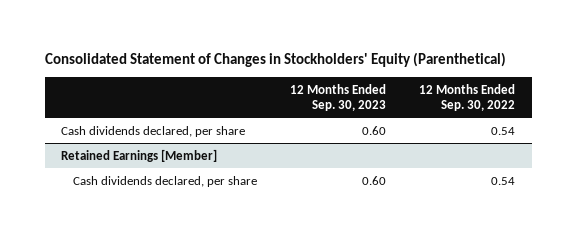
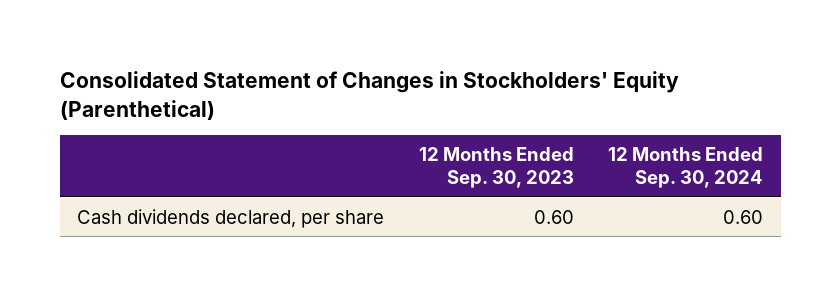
[419,83,516,112] 12 Months Ended Sep. 30, 2022 -> none
none -> [608,146,764,189] 12 Months Ended Sep. 30, 2024
[61,148,218,162] Retained Earnings [Member] -> none
[73,175,258,187] Cash dividends declared, per share -> none

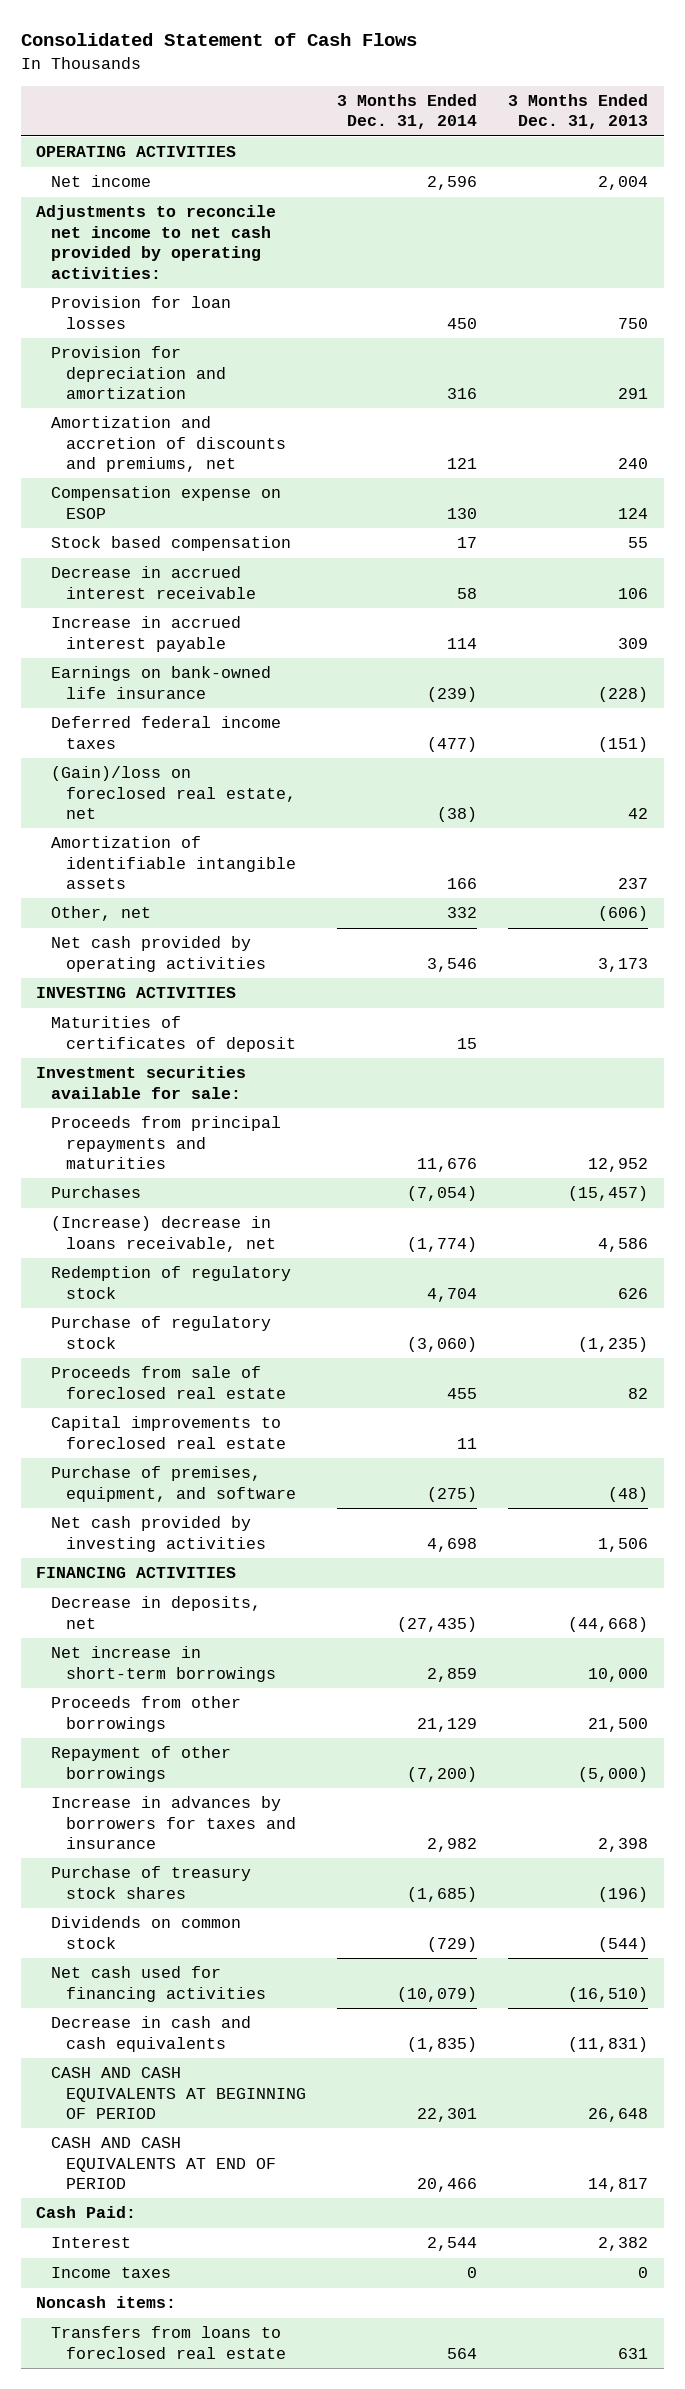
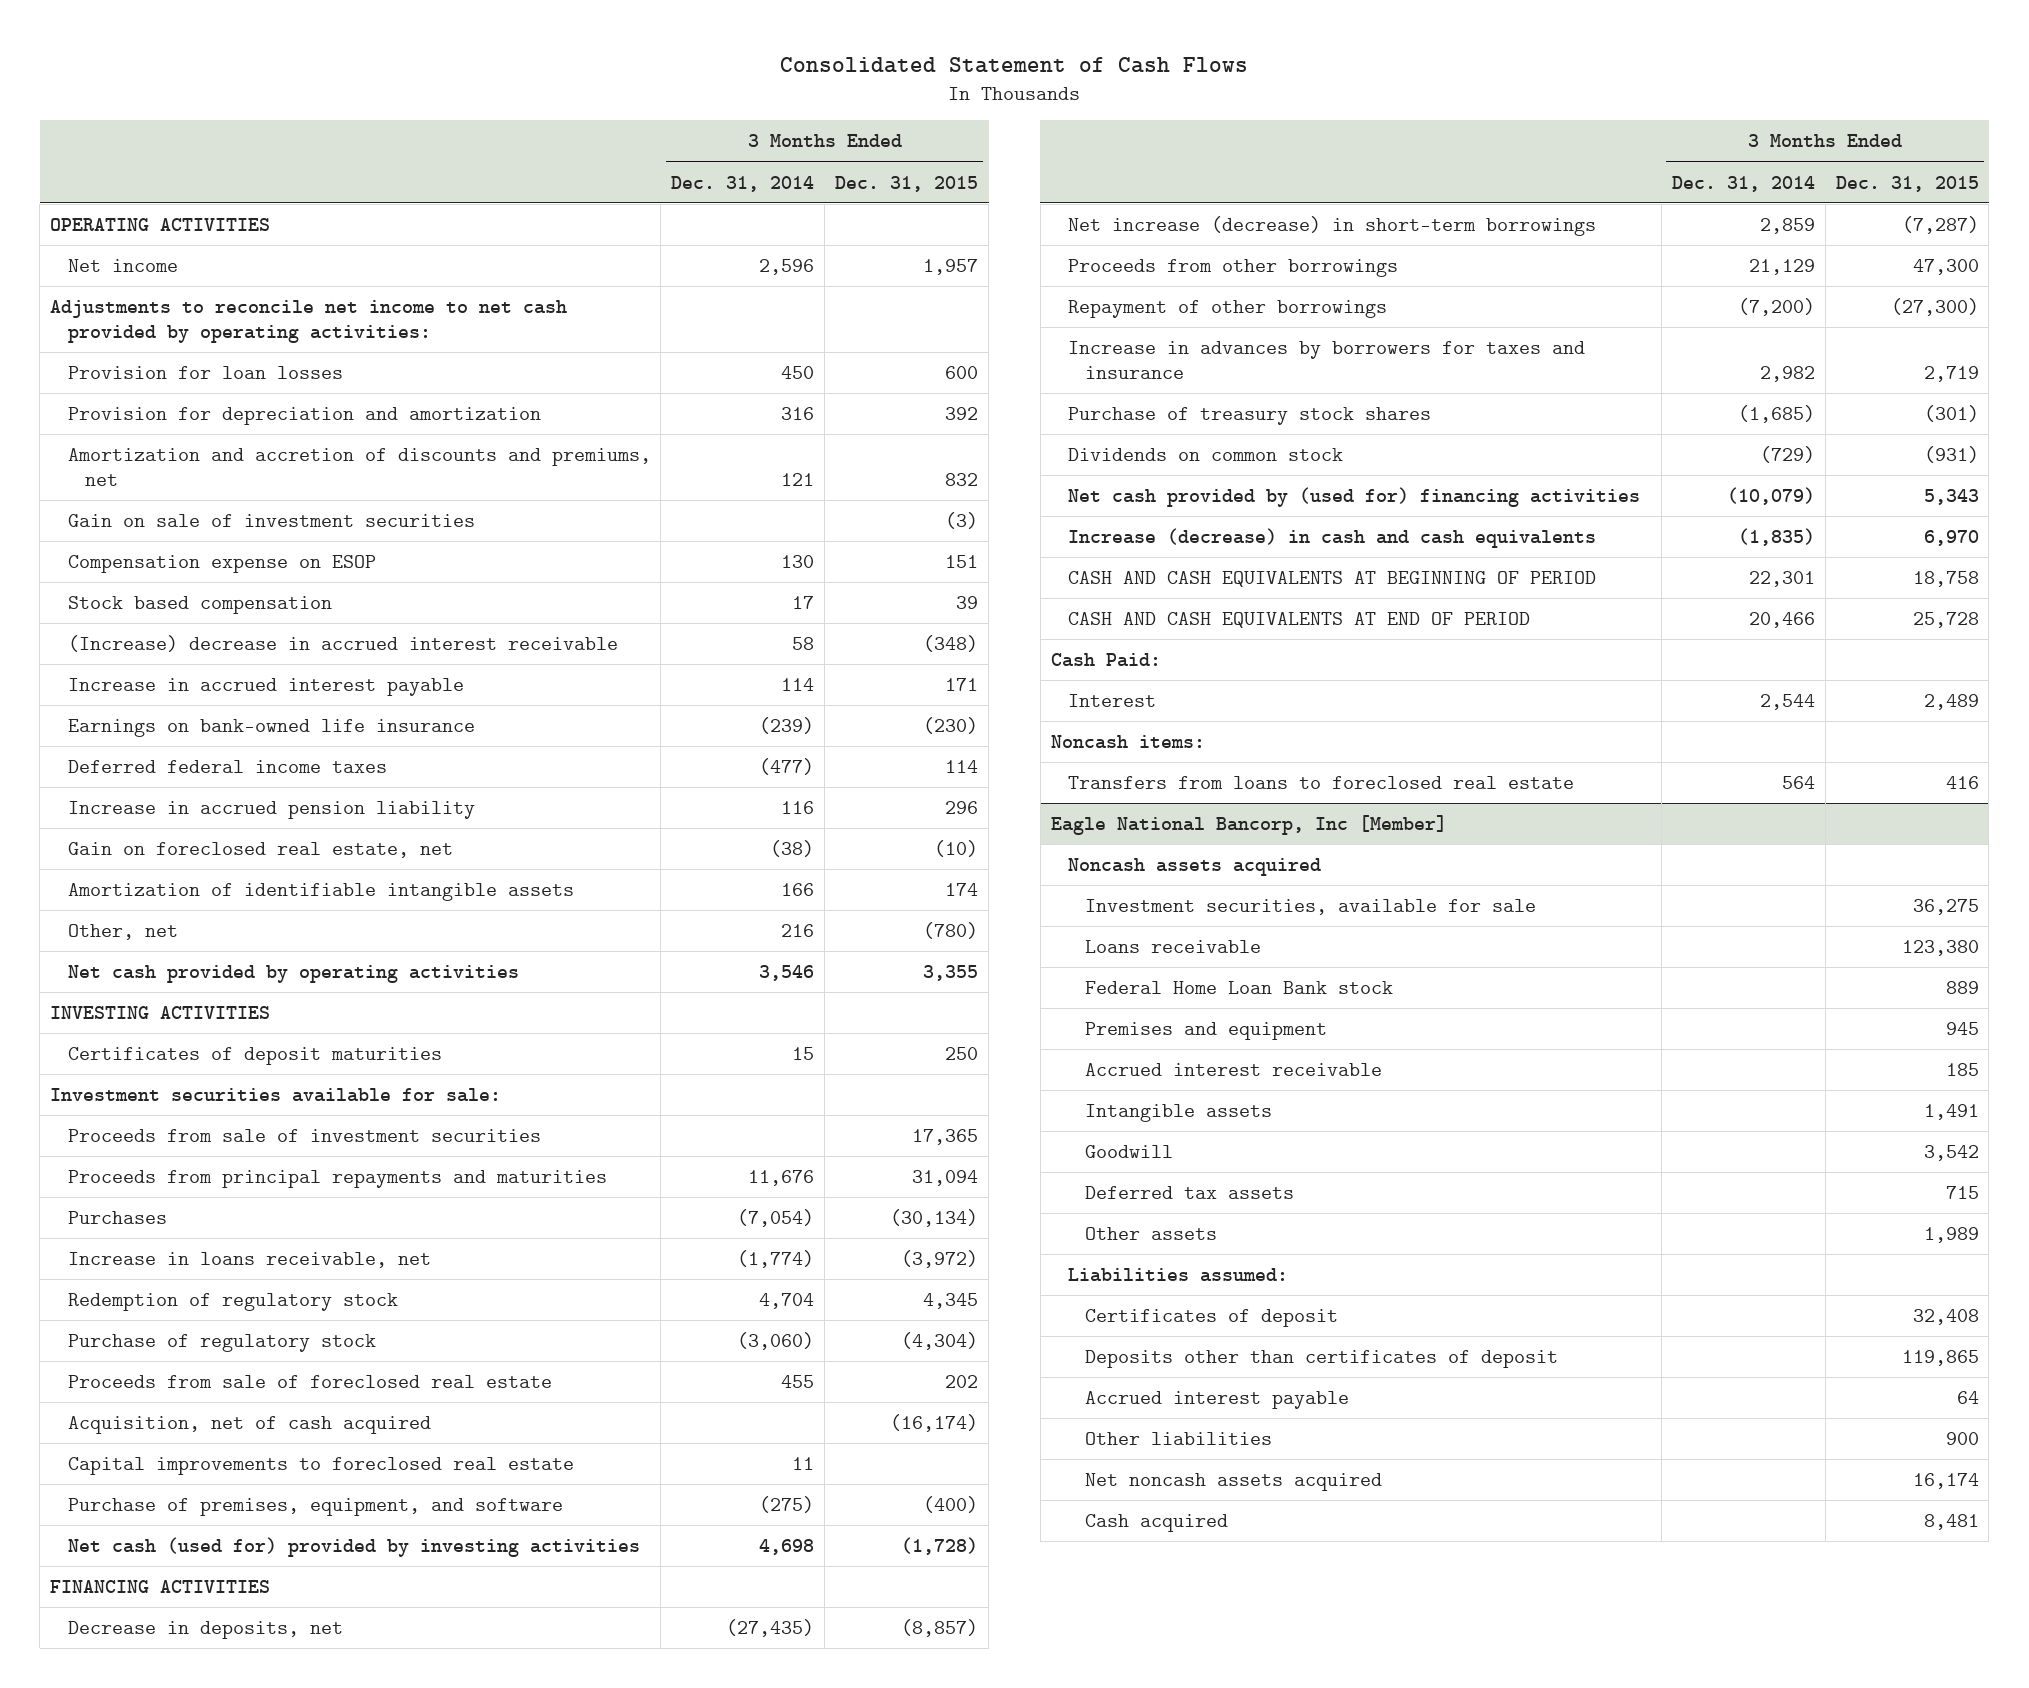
[508,93,649,130] 3 Months Ended Dec. 31, 2013 -> none
none -> [835,175,979,192] Dec. 31, 2015
none -> [67,513,475,527] Gain on sale of investment securities
[51,566,256,599] Decrease in accrued interest receivable -> [67,634,618,652] (Increase) decrease in accrued interest receivable
none -> [67,800,475,819] Increase in accrued pension liability
[51,766,296,820] (Gain)/loss on foreclosed real estate, net -> [67,841,453,858] Gain on foreclosed real estate, net
[447,907,478,919] 332 -> [781,923,815,937] 216
[51,1016,296,1052] Maturities of certificates of deposit -> [67,1046,442,1065] Certificates of deposit maturities
none -> [67,1128,541,1142] Proceeds from sale of investment securities
[51,1216,276,1252] (Increase) decrease in loans receivable, net -> [67,1251,431,1268] Increase in loans receivable, net
none -> [67,1415,431,1434] Acquisition, net of cash acquired
[51,1516,266,1552] Net cash provided by investing activities -> [67,1536,640,1557] Net cash (used for) provided by investing activities
[51,1646,276,1682] Net increase in short-term borrowings -> [1067,215,1596,236] Net increase (decrease) in short-term borrowings
[51,1966,266,2002] Net cash used for financing activities -> [1067,486,1640,507] Net cash provided by (used for) financing activities
[51,2016,252,2052] Decrease in cash and cash equivalents -> [1067,527,1596,548] Increase (decrease) in cash and cash equivalents
[51,2267,172,2279] Income taxes -> none
none -> [1050,814,1447,835] Eagle National Bancorp, Inc [Member]
none -> [1067,857,1321,876] Noncash assets acquired
none -> [1085,898,1537,915] Investment securities, available for sale
none -> [1085,939,1262,953] Loans receivable
none -> [1085,980,1394,994] Federal Home Loan Bank stock
none -> [1085,1021,1328,1040] Premises and equipment
none -> [1085,1062,1383,1076] Accrued interest receivable
none -> [1085,1103,1273,1122] Intangible assets
none -> [1085,1144,1174,1158] Goodwill
none -> [1085,1185,1295,1199] Deferred tax assets
none -> [1085,1226,1218,1240] Other assets
none -> [1067,1267,1288,1282] Liabilities assumed:
none -> [1085,1308,1339,1327] Certificates of deposit
none -> [1085,1349,1559,1368] Deposits other than certificates of deposit
none -> [1085,1390,1350,1409] Accrued interest payable
none -> [1085,1431,1273,1445] Other liabilities
none -> [1085,1472,1383,1491] Net noncash assets acquired
none -> [1085,1513,1229,1532] Cash acquired

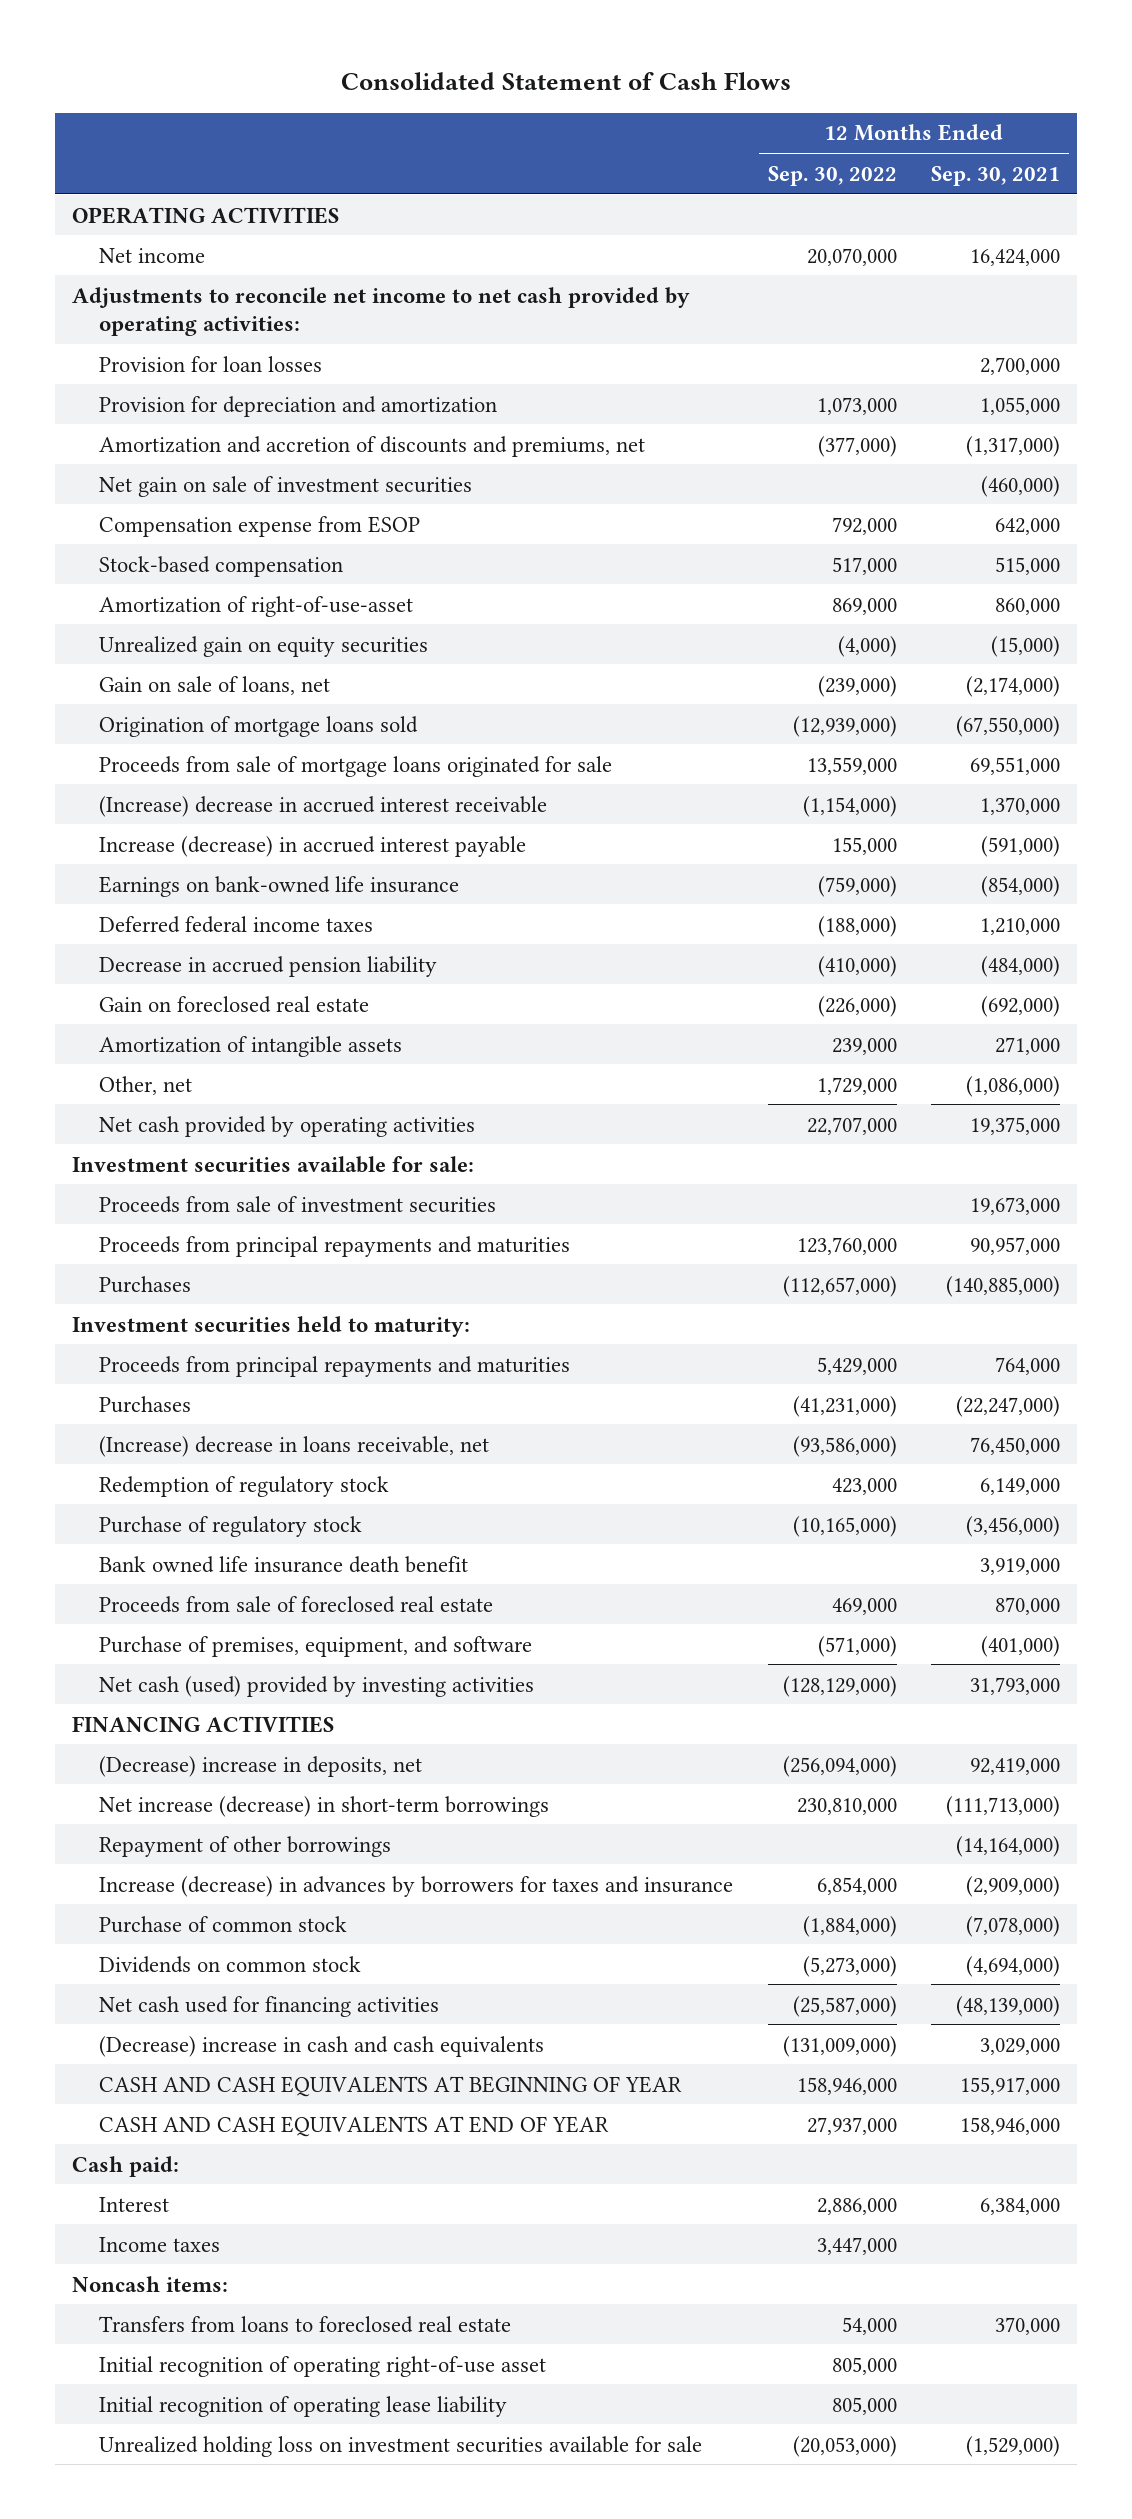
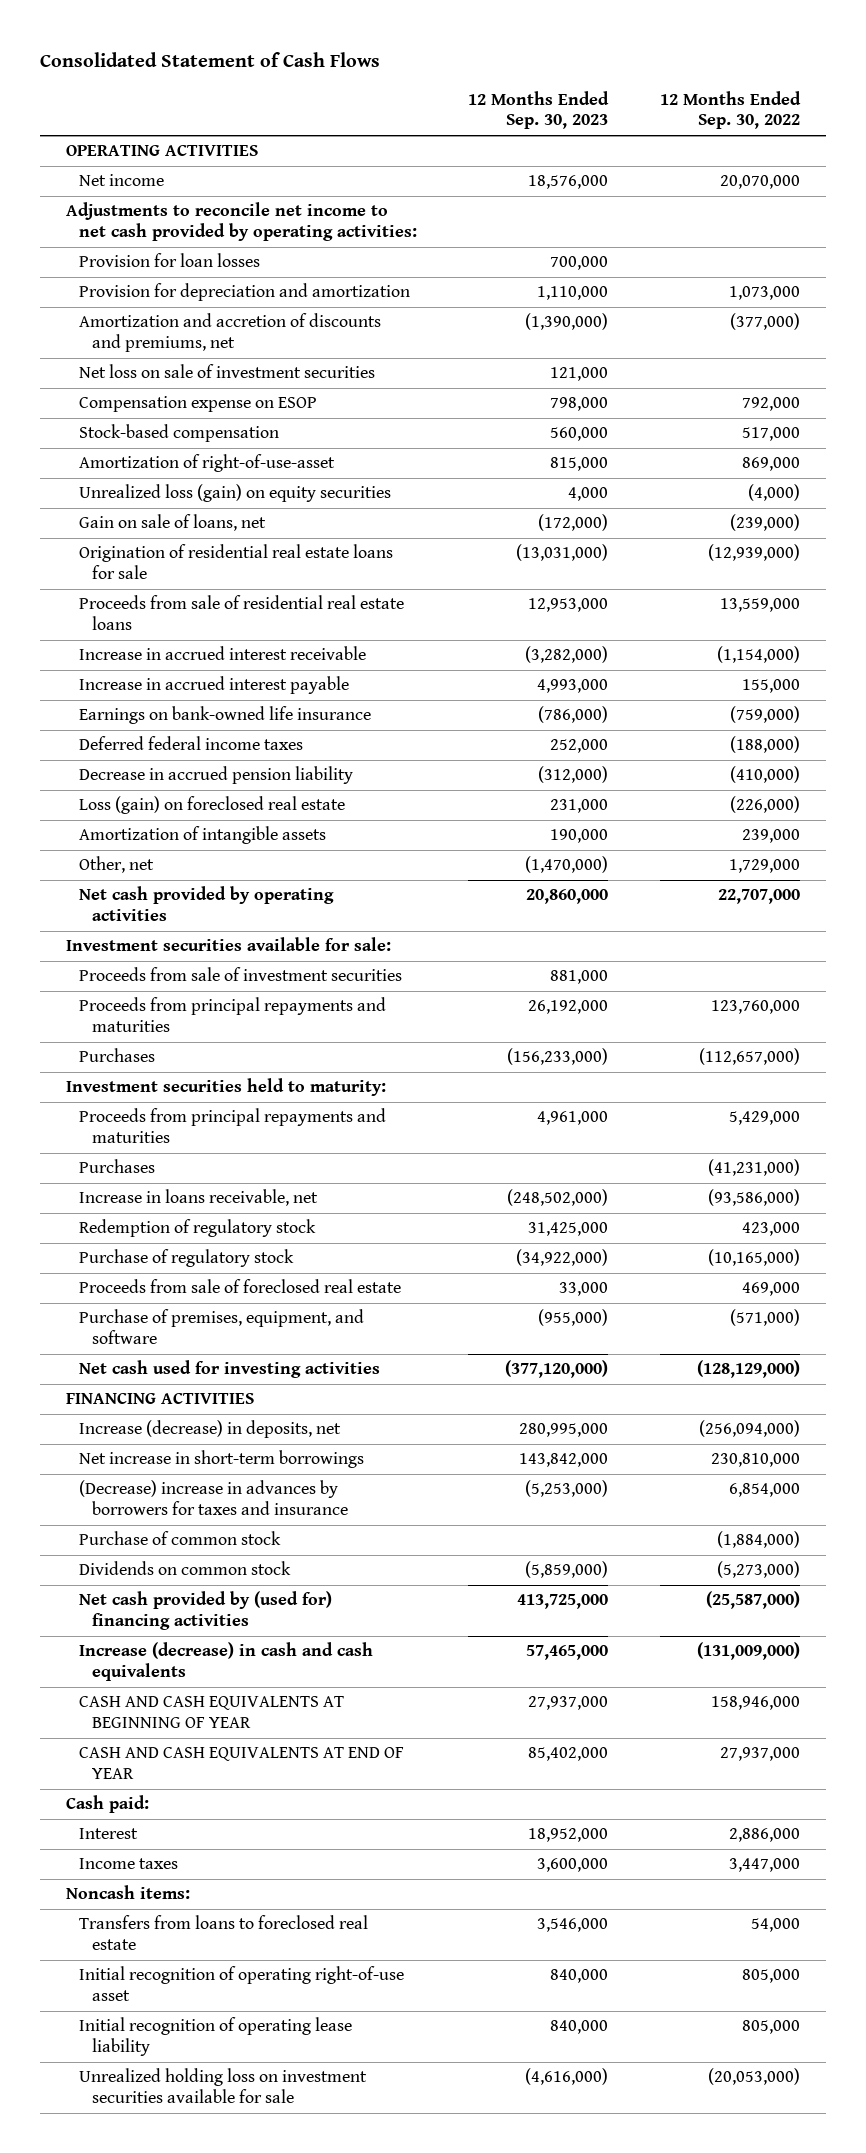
[931,165,1061,186] Sep. 30, 2021 -> none
none -> [468,90,610,130] 12 Months Ended Sep. 30, 2023
[99,475,473,497] Net gain on sale of investment securities -> [78,364,375,379] Net loss on sale of investment securities
[99,515,421,537] Compensation expense from ESOP -> [78,396,317,413] Compensation expense on ESOP
[99,635,429,657] Unrealized gain on equity securities -> [78,484,391,503] Unrealized loss (gain) on equity securities
[99,715,419,737] Origination of mortgage loans sold -> [78,544,393,580] Origination of residential real estate loans for sale
[99,755,613,777] Proceeds from sale of mortgage loans originated for sale -> [78,595,404,631] Proceeds from sale of residential real estate loans
[99,795,548,817] (Increase) decrease in accrued interest receivable -> [78,646,366,661] Increase in accrued interest receivable
[99,835,527,857] Increase (decrease) in accrued interest payable -> [78,676,349,695] Increase in accrued interest payable
[99,995,370,1013] Gain on foreclosed real estate -> [78,796,345,815] Loss (gain) on foreclosed real estate
[99,1435,490,1457] (Increase) decrease in loans receivable, net -> [78,1189,318,1207] Increase in loans receivable, net
[99,1555,469,1573] Bank owned life insurance death benefit -> none
[99,1675,535,1697] Net cash (used) provided by investing activities -> [78,1360,380,1379] Net cash used for investing activities
[99,1835,392,1857] Repayment of other borrowings -> none
[99,1755,423,1777] (Decrease) increase in deposits, net -> [78,1420,341,1439] Increase (decrease) in deposits, net
[99,1795,550,1817] Net increase (decrease) in short-term borrowings -> [78,1450,364,1469] Net increase in short-term borrowings
[99,1875,734,1897] Increase (decrease) in advances by borrowers for taxes and insurance -> [78,1480,348,1516] (Decrease) increase in advances by borrowers for taxes and insurance
[99,1995,440,2017] Net cash used for financing activities -> [78,1591,332,1631] Net cash provided by (used for) financing activities
[99,2035,545,2057] (Decrease) increase in cash and cash equivalents -> [78,1642,373,1682] Increase (decrease) in cash and cash equivalents

